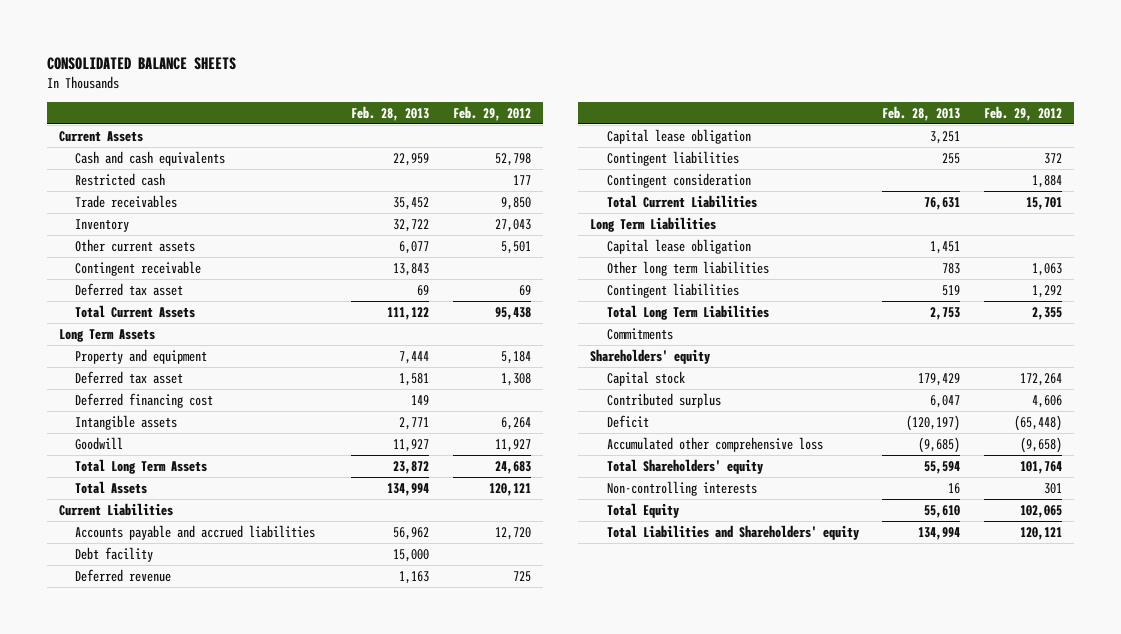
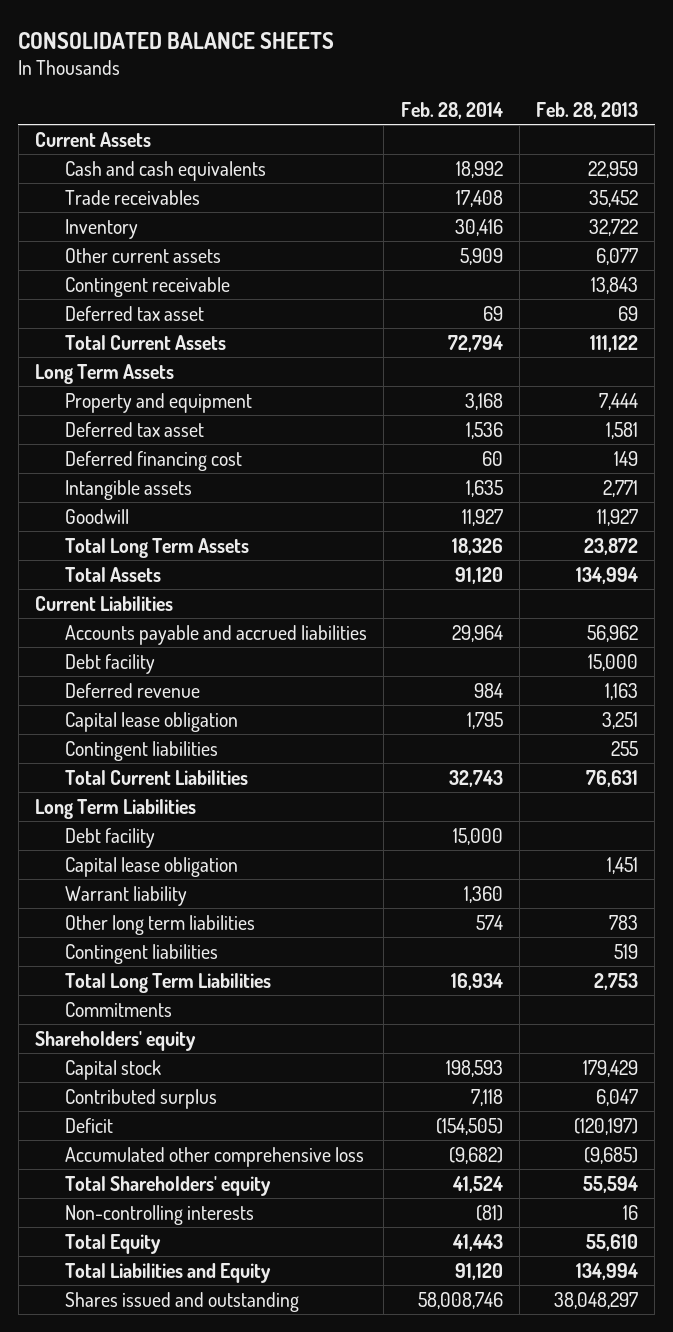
[452,105,531,121] Feb. 29, 2012 -> none
none -> [400,101,503,119] Feb. 28, 2014
[75,172,166,186] Restricted cash -> none
[606,172,751,188] Contingent consideration -> none
none -> [65,827,156,848] Debt facility
none -> [65,885,188,906] Warrant liability
[606,524,859,540] Total Liabilities and Shareholders' equity -> [65,1262,272,1283] Total Liabilities and Equity
none -> [65,1291,300,1312] Shares issued and outstanding

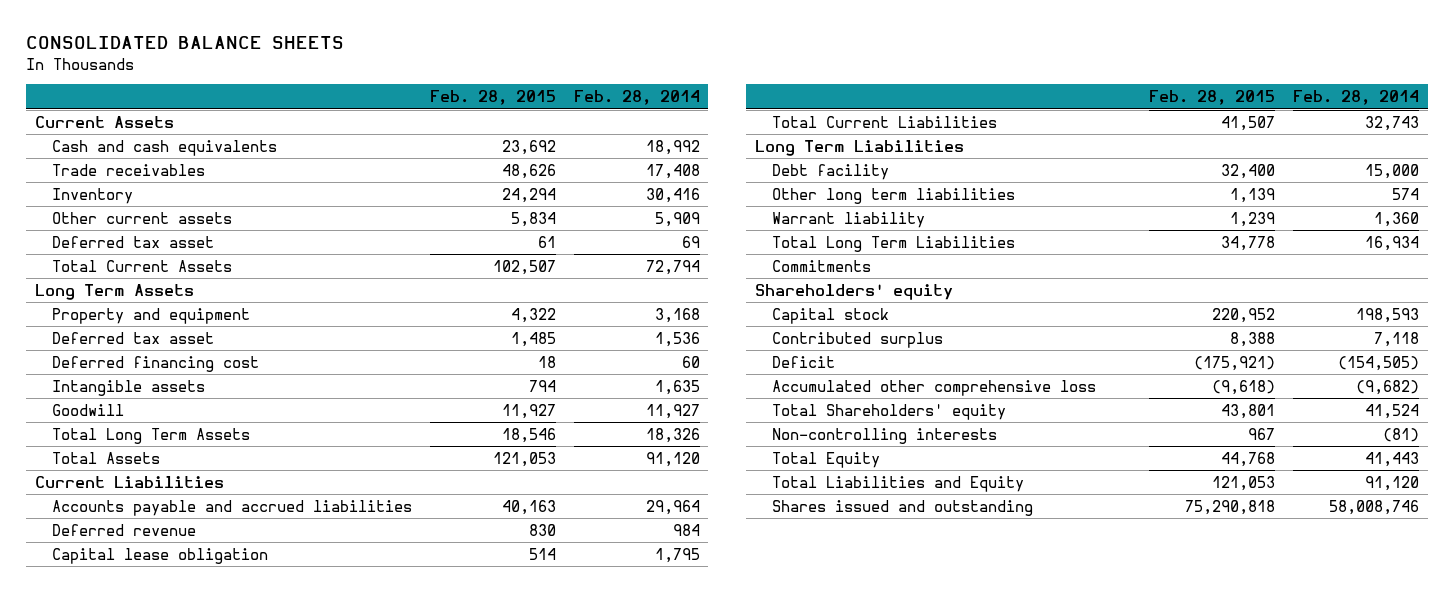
[536,101,639,119] Feb. 28, 2013 -> none
none -> [429,90,556,106] Feb. 28, 2015
[65,276,231,297] Contingent receivable -> none
[65,653,156,674] Debt facility -> none
[65,740,219,761] Contingent liabilities -> none
[65,856,239,877] Capital lease obligation -> none
[65,943,219,964] Contingent liabilities -> none
[65,885,188,906] Warrant liability -> [771,211,925,228] Warrant liability

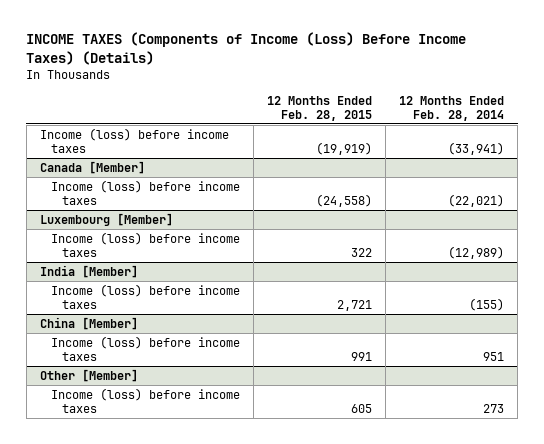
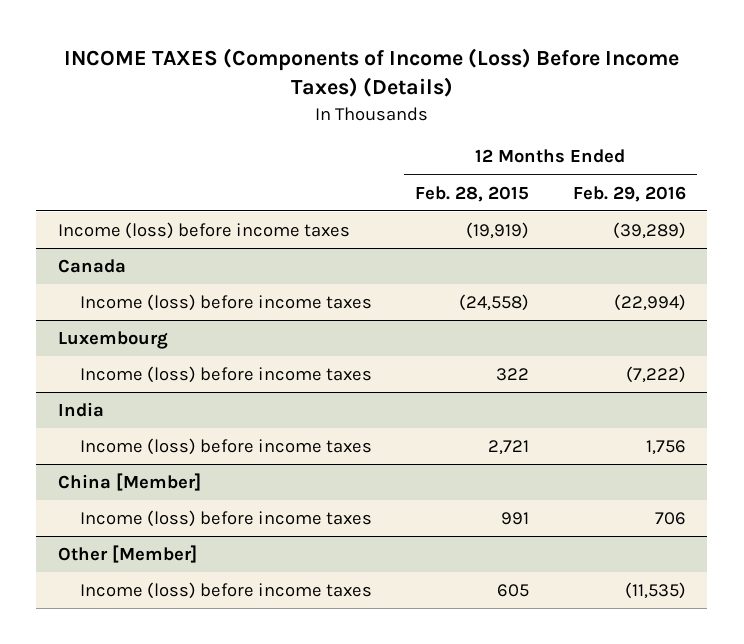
[399,95,505,121] 12 Months Ended Feb. 28, 2014 -> none
none -> [572,185,686,202] Feb. 29, 2016
[39,160,145,174] Canada [Member] -> [58,258,127,273] Canada
[39,212,173,226] Luxembourg [Member] -> [58,330,169,349] Luxembourg
[39,264,138,278] India [Member] -> [58,401,105,417] India

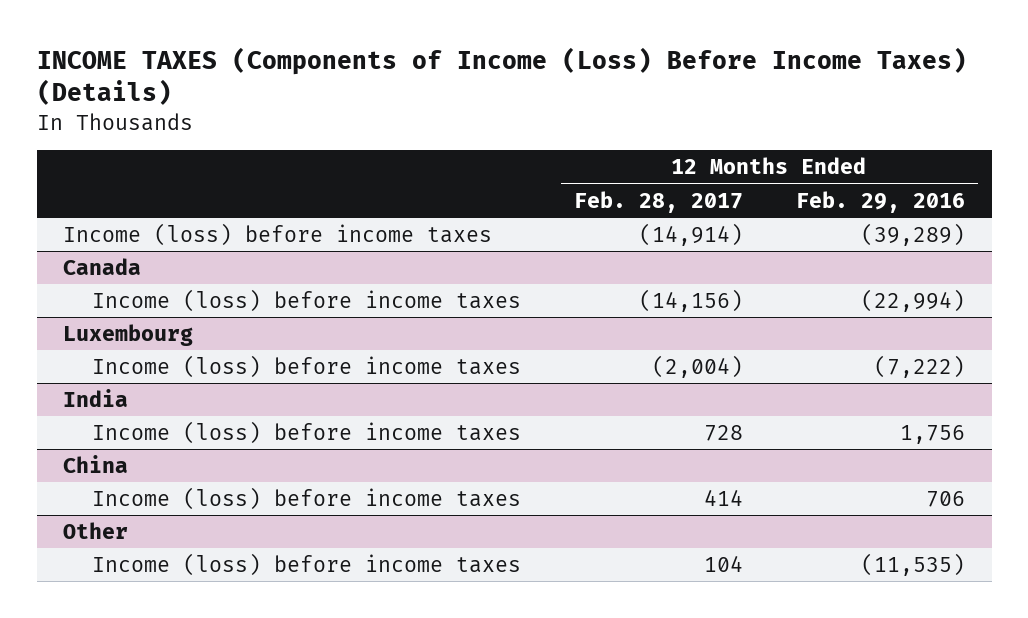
[415,185,530,202] Feb. 28, 2015 -> none
none -> [573,190,743,213] Feb. 28, 2017
[58,472,202,491] China [Member] -> [63,454,129,473] China
[58,544,198,563] Other [Member] -> [63,521,129,539] Other

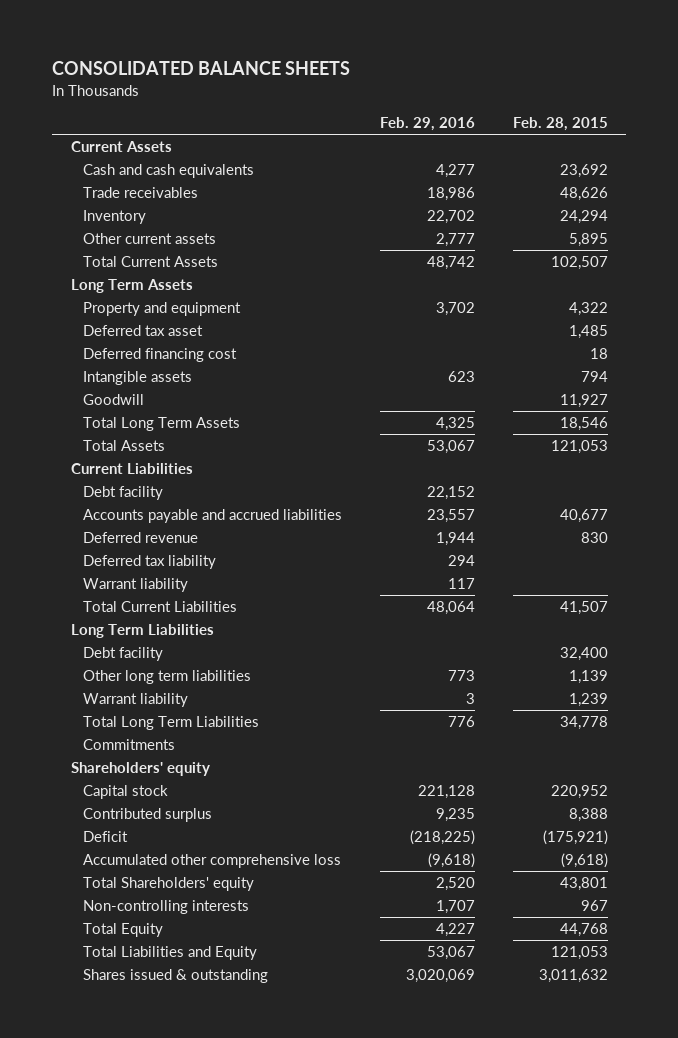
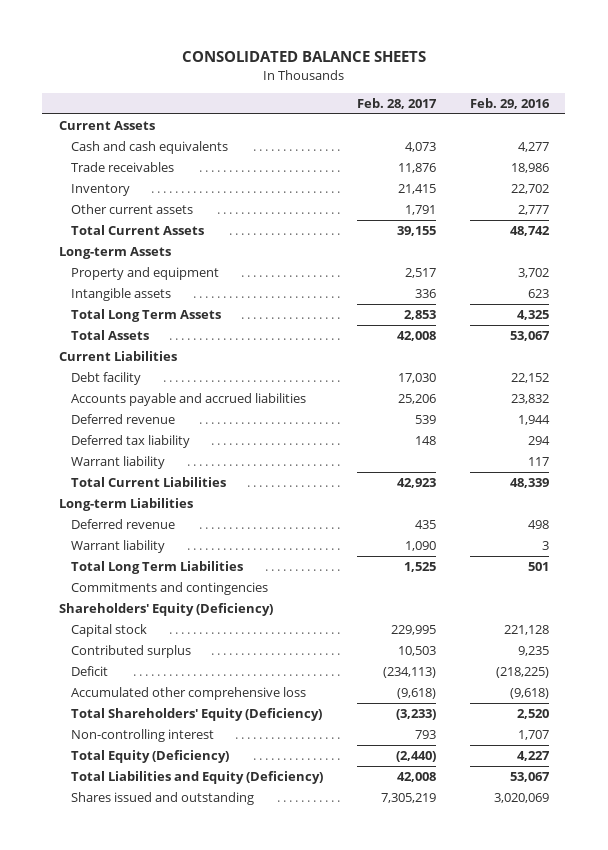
[512,117,608,132] Feb. 28, 2015 -> none
none -> [356,97,437,109] Feb. 28, 2017
[70,279,193,294] Long Term Assets -> [59,247,172,260] Long-term Assets
[83,325,204,337] Deferred tax asset -> none
[83,348,238,363] Deferred financing cost -> none
[83,394,145,406] Goodwill -> none
[426,509,475,524] 23,557 -> [510,394,549,405] 23,832
[83,647,164,662] Debt facility -> none
[83,670,252,685] Other long term liabilities -> none
[426,601,475,616] 48,064 -> [509,478,549,489] 48,339
[70,624,214,639] Long Term Liabilities -> [59,498,194,512] Long-term Liabilities
none -> [71,519,176,530] Deferred revenue
[447,716,475,728] 776 -> [527,562,549,572] 501
[83,739,176,751] Commitments -> [71,582,269,596] Commitments and contingencies
[70,762,210,777] Shareholders' equity -> [59,603,274,617] Shareholders' Equity (Deficiency)
[83,877,255,892] Total Shareholders' equity -> [71,708,323,722] Total Shareholders' Equity (Deficiency)
[83,900,250,915] Non-controlling interests -> [71,729,215,743] Non-controlling interest
[83,923,164,938] Total Equity -> [71,750,230,764] Total Equity (Deficiency)
[83,946,258,961] Total Liabilities and Equity -> [71,771,324,785] Total Liabilities and Equity (Deficiency)
[83,969,269,984] Shares issued & outstanding -> [71,792,255,806] Shares issued and outstanding

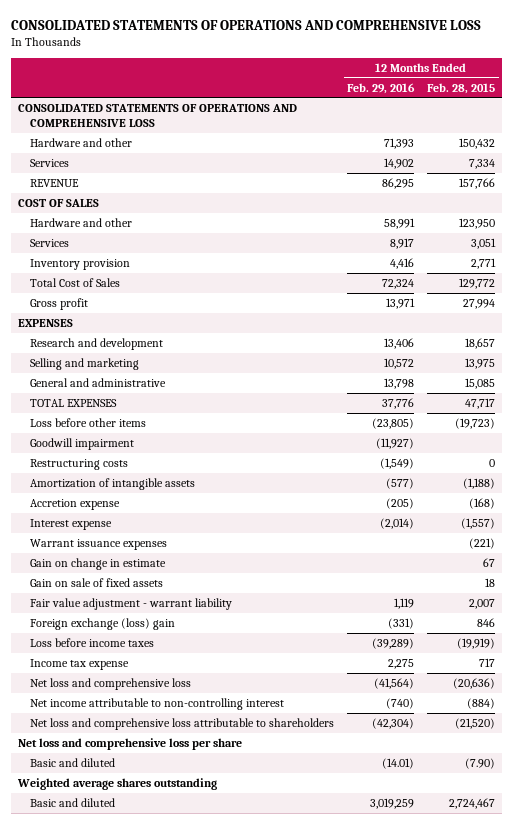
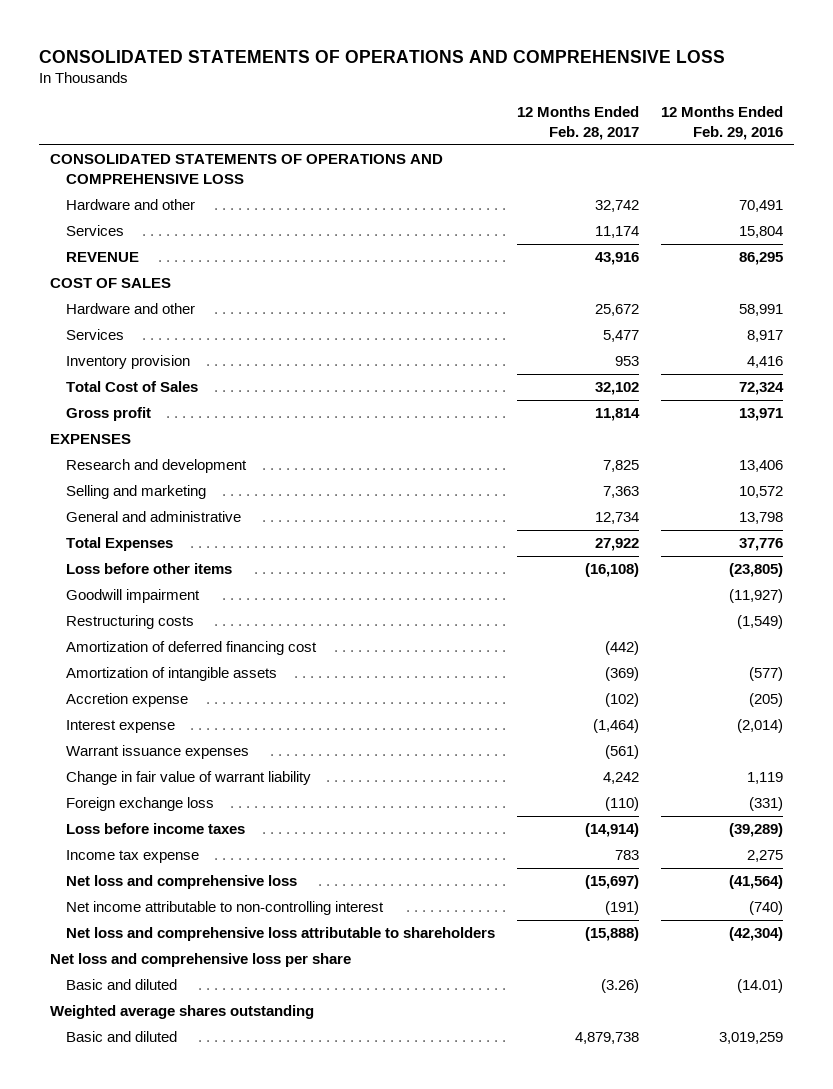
[427,82,496,94] Feb. 28, 2015 -> none
none -> [516,106,639,140] 12 Months Ended Feb. 28, 2017
[384,137,415,149] 71,393 -> [738,200,783,213] 70,491
[384,157,415,169] 14,902 -> [738,226,783,239] 15,804
[29,398,117,407] TOTAL EXPENSES -> [65,537,173,552] Total Expenses
none -> [65,641,317,656] Amortization of deferred financing cost
[29,557,166,570] Gain on change in estimate -> none
[29,577,163,587] Gain on sale of fixed assets -> none
[29,597,232,610] Fair value adjustment - warrant liability -> [65,771,311,786] Change in fair value of warrant liability
[29,617,175,630] Foreign exchange (loss) gain -> [65,797,214,812] Foreign exchange loss

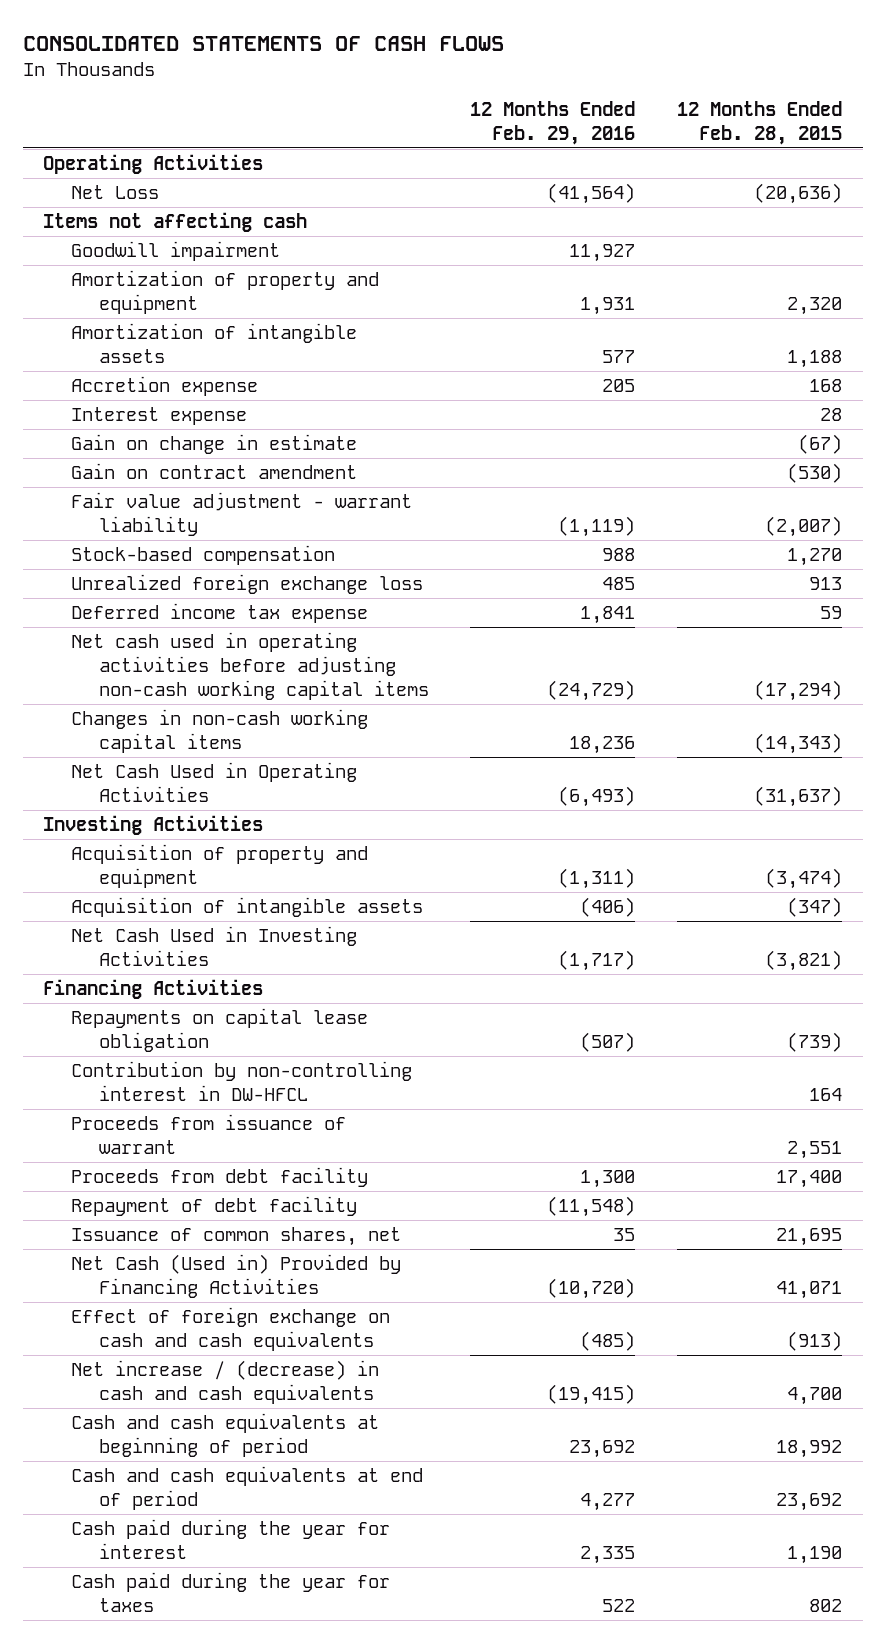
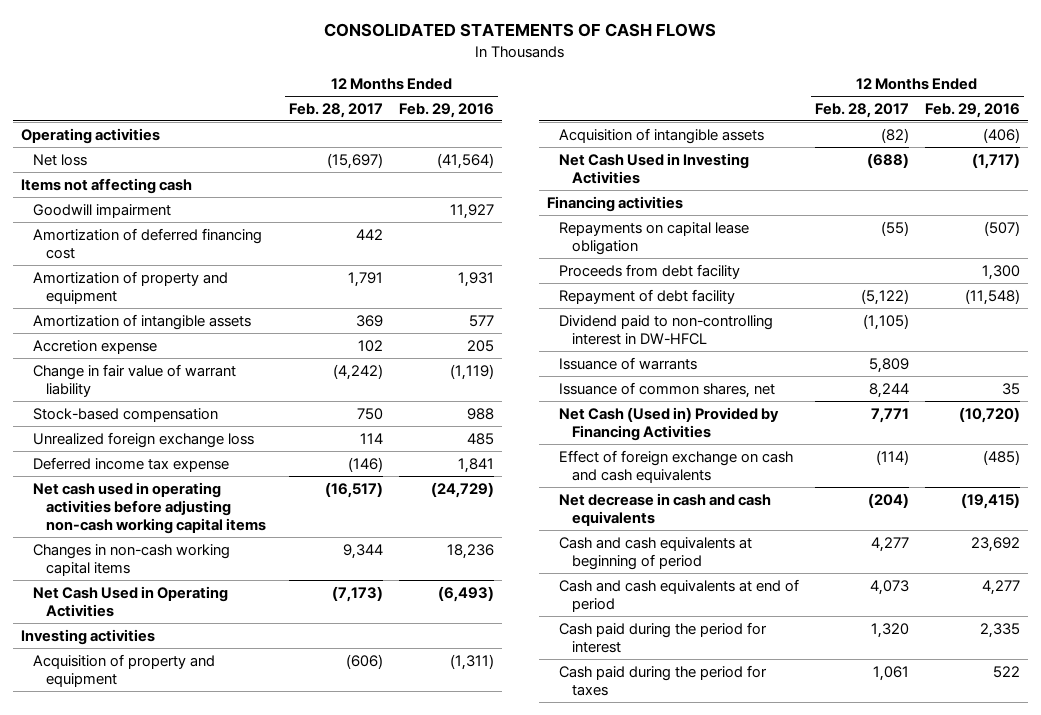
[676,100,842,145] 12 Months Ended Feb. 28, 2015 -> none
none -> [289,102,384,118] Feb. 28, 2017
[43,154,264,175] Operating Activities -> [21,127,161,144] Operating activities
[70,185,159,200] Net Loss -> [33,153,88,166] Net loss
none -> [33,227,263,259] Amortization of deferred financing cost
[70,407,247,426] Interest expense -> none
[70,434,357,455] Gain on change in estimate -> none
[70,463,357,480] Gain on contract amendment -> none
[70,492,412,537] Fair value adjustment - warrant liability -> [33,363,237,397] Change in fair value of warrant liability
[43,815,264,836] Investing Activities -> [21,628,156,645] Investing activities
[43,979,264,1000] Financing Activities -> [546,195,683,212] Financing activities
[70,1061,412,1102] Contribution by non-controlling interest in DW-HFCL -> none
[70,1114,346,1155] Proceeds from issuance of warrant -> none
none -> [559,314,774,345] Dividend paid to non-controlling interest in DW-HFCL
none -> [559,356,698,370] Issuance of warrants
[70,1360,379,1405] Net increase / (decrease) in cash and cash equivalents -> [559,492,772,526] Net decrease in cash and cash equivalents
[70,1519,390,1560] Cash paid during the year for interest -> [559,621,768,653] Cash paid during the period for interest
[70,1572,390,1613] Cash paid during the year for taxes -> [559,664,768,696] Cash paid during the period for taxes

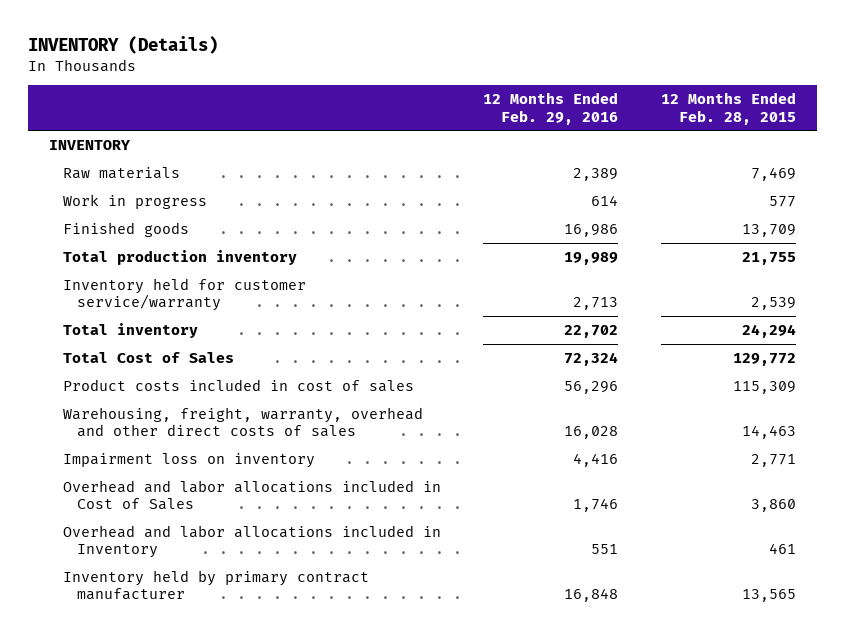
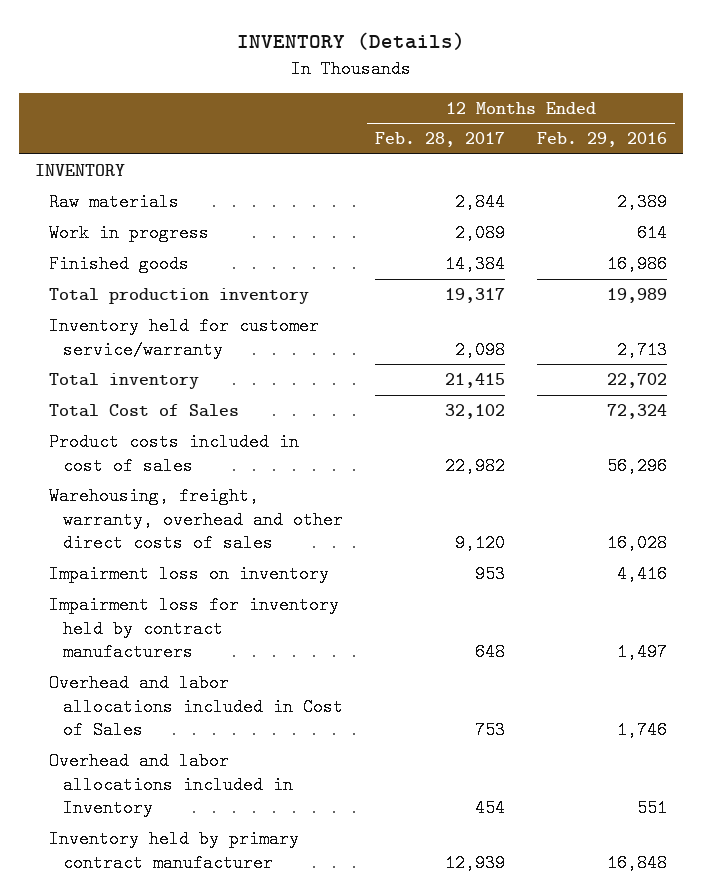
[660,92,796,125] 12 Months Ended Feb. 28, 2015 -> none
none -> [375,132,506,148] Feb. 28, 2017
none -> [48,596,339,662] Impairment loss for inventory held by contract manufacturers

